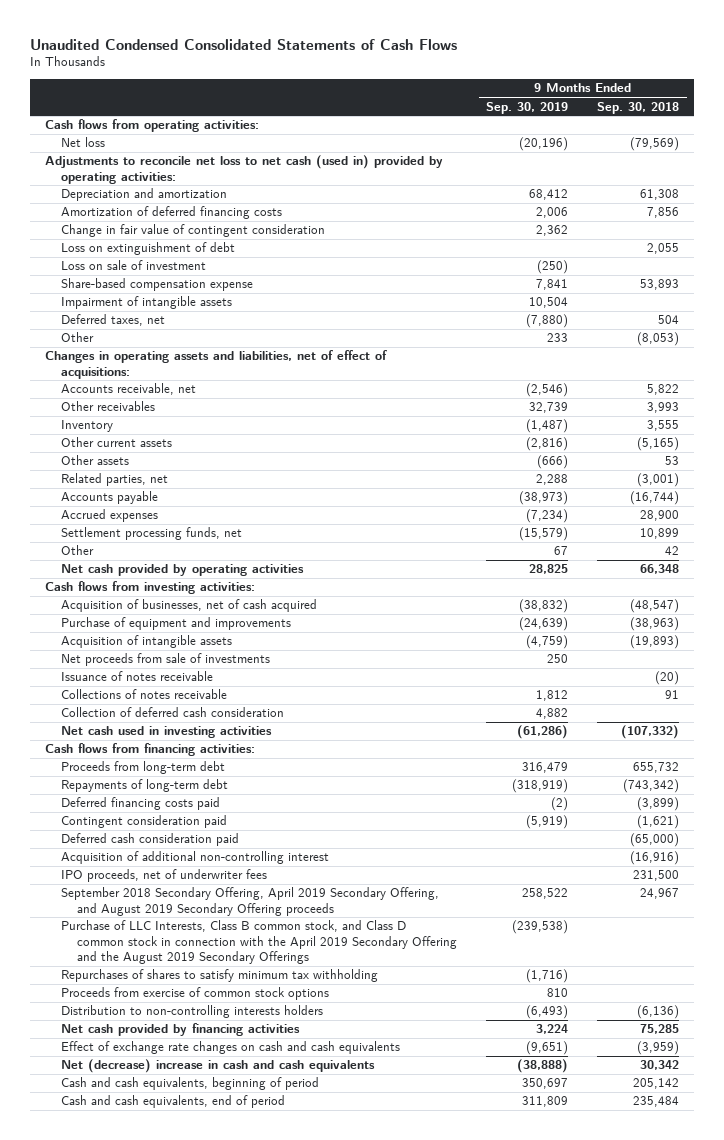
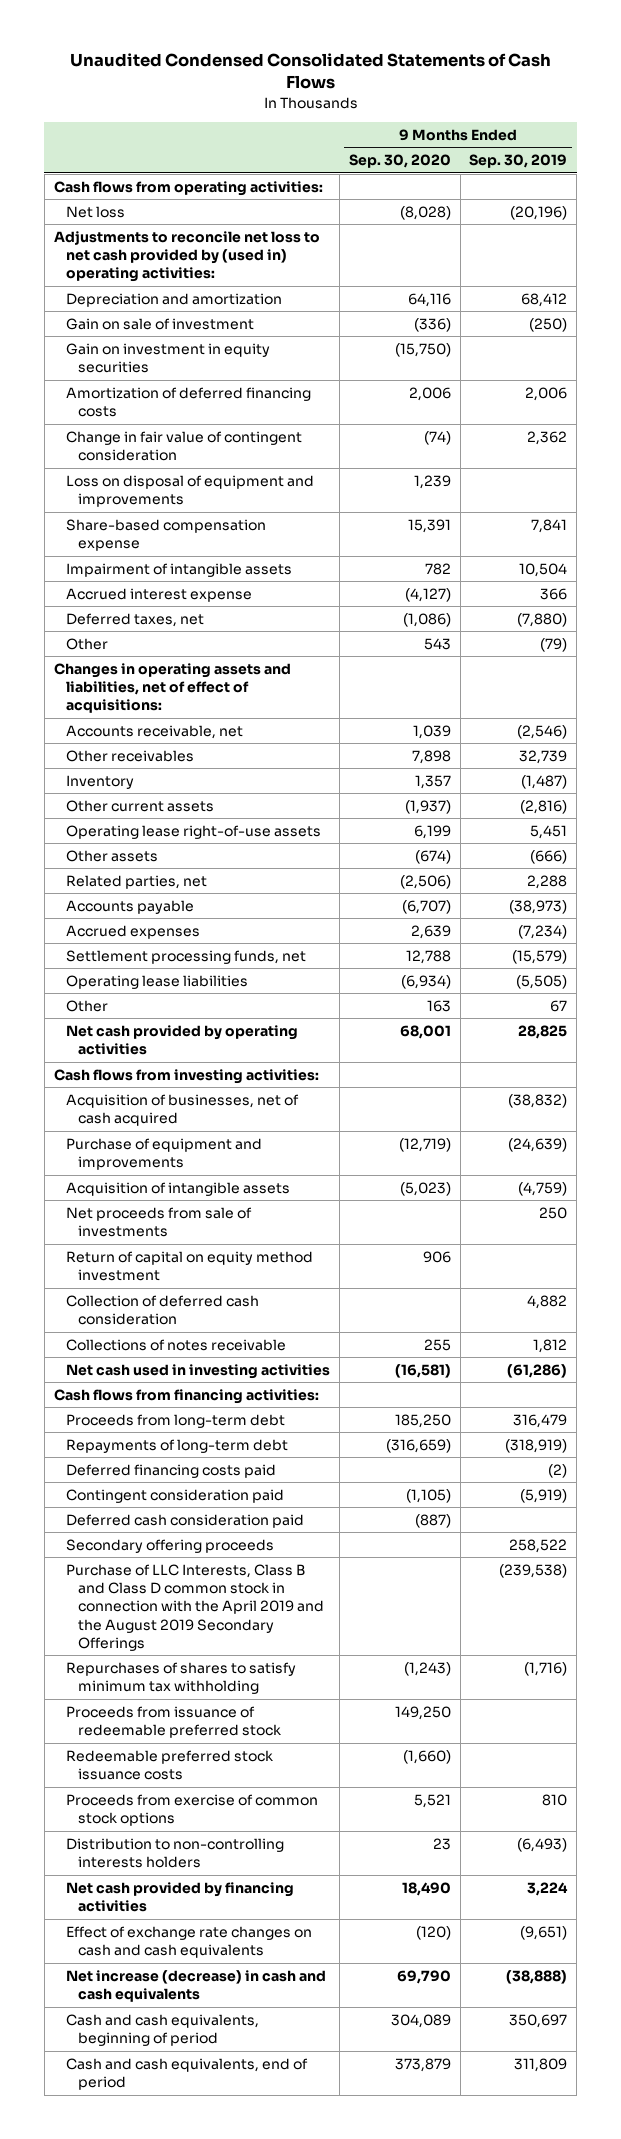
[597,101,680,114] Sep. 30, 2018 -> none
none -> [348,154,451,169] Sep. 30, 2020
[44,155,443,184] Adjustments to reconcile net loss to net cash (used in) provided by operating activities: -> [53,230,320,283] Adjustments to reconcile net loss to net cash provided by (used in) operating activities:
none -> [65,317,254,330] Gain on sale of investment
none -> [65,342,270,374] Gain on investment in equity securities
[61,242,236,256] Loss on extinguishment of debt -> none
[61,260,207,271] Loss on sale of investment -> none
none -> [65,474,314,508] Loss on disposal of equipment and improvements
none -> [65,587,252,602] Accrued interest expense
[547,333,569,343] 233 -> [540,637,568,652] (79)
none -> [65,824,321,839] Operating lease right-of-use assets
none -> [65,974,248,989] Operating lease liabilities
[61,671,214,682] Issuance of notes receivable -> none
none -> [65,1250,313,1282] Return of capital on equity method investment
[61,689,228,700] Collections of notes receivable -> [65,1338,286,1351] Collections of notes receivable
[61,851,330,865] Acquisition of additional non-controlling interest -> none
[61,869,268,883] IPO proceeds, net of underwriter fees -> none
[61,887,440,916] September 2018 Secondary Offering, April 2019 Secondary Offering, and August 2019 Secondary Offering proceeds -> [65,1538,274,1553] Secondary offering proceeds
[61,920,458,964] Purchase of LLC Interests, Class B common stock, and Class D common stock in connection with the April 2019 Secondary Offering and the August 2019 Secondary Offerings -> [65,1563,325,1651] Purchase of LLC Interests, Class B and Class D common stock in connection with the April 2019 and the August 2019 Secondary Offerings
none -> [65,1705,282,1739] Proceeds from issuance of redeemable preferred stock
none -> [65,1749,273,1781] Redeemable preferred stock issuance costs
[61,1059,376,1074] Net (decrease) increase in cash and cash equivalents -> [65,1969,326,2003] Net increase (decrease) in cash and cash equivalents

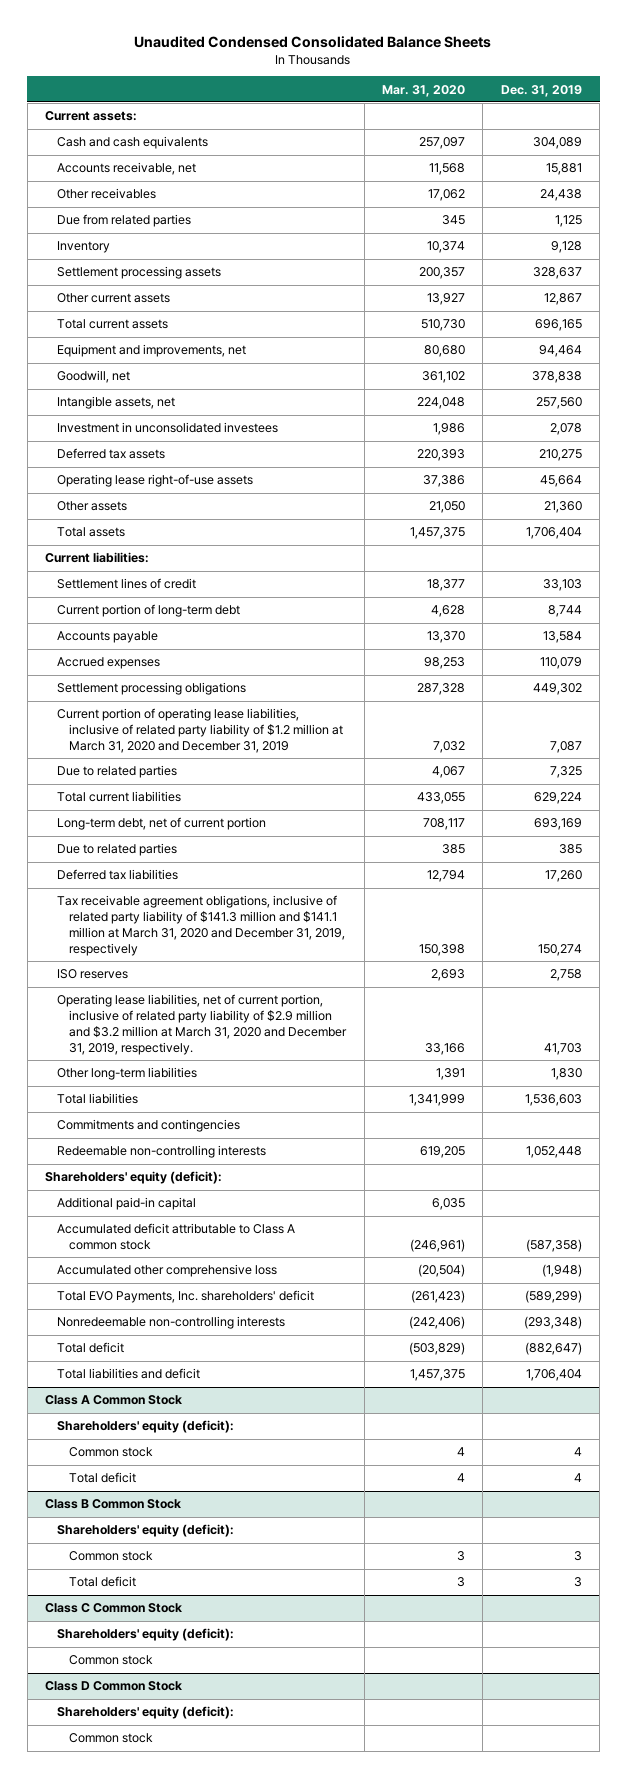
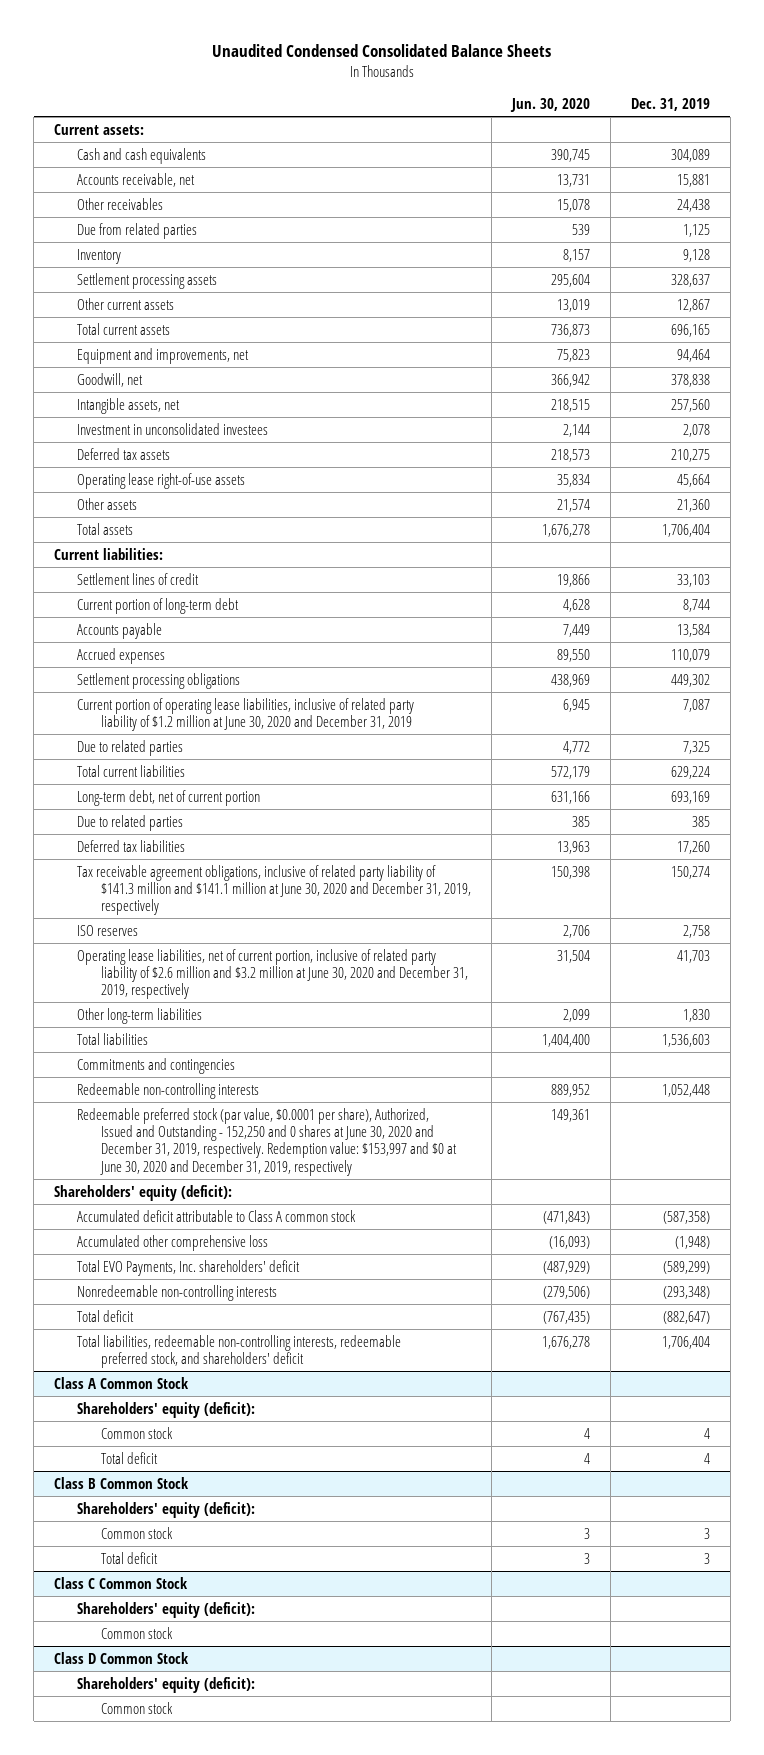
[381,84,465,97] Mar. 31, 2020 -> none
none -> [509,98,590,113] Jun. 30, 2020
[57,708,344,754] Current portion of operating lease liabilities, inclusive of related party liability of $1.2 million at March 31, 2020 and December 31, 2019 -> [77,697,415,731] Current portion of operating lease liabilities, inclusive of related party liability of $1.2 million at June 30, 2020 and December 31, 2019
[57,895,346,956] Tax receivable agreement obligations, inclusive of related party liability of $141.3 million and $141.1 million at March 31, 2020 and December 31, 2019, respectively -> [77,864,471,916] Tax receivable agreement obligations, inclusive of related party liability of $141.3 million and $141.1 million at June 30, 2020 and December 31, 2019, respectively
[57,994,348,1055] Operating lease liabilities, net of current portion, inclusive of related party liability of $2.9 million and $3.2 million at March 31, 2020 and December 31, 2019, respectively. -> [77,948,468,1000] Operating lease liabilities, net of current portion, inclusive of related party liability of $2.6 million and $3.2 million at June 30, 2020 and December 31, 2019, respectively
none -> [77,1107,457,1176] Redeemable preferred stock (par value, $0.0001 per share), Authorized, Issued and Outstanding - 152,250 and 0 shares at June 30, 2020 and December 31, 2019, respectively. Redemption value: $153,997 and $0 at June 30, 2020 and December 31, 2019, respectively
[57,1197,197,1211] Additional paid-in capital -> none
[57,1368,201,1380] Total liabilities and deficit -> [77,1334,402,1368] Total liabilities, redeemable non-controlling interests, redeemable preferred stock, and shareholders' deficit

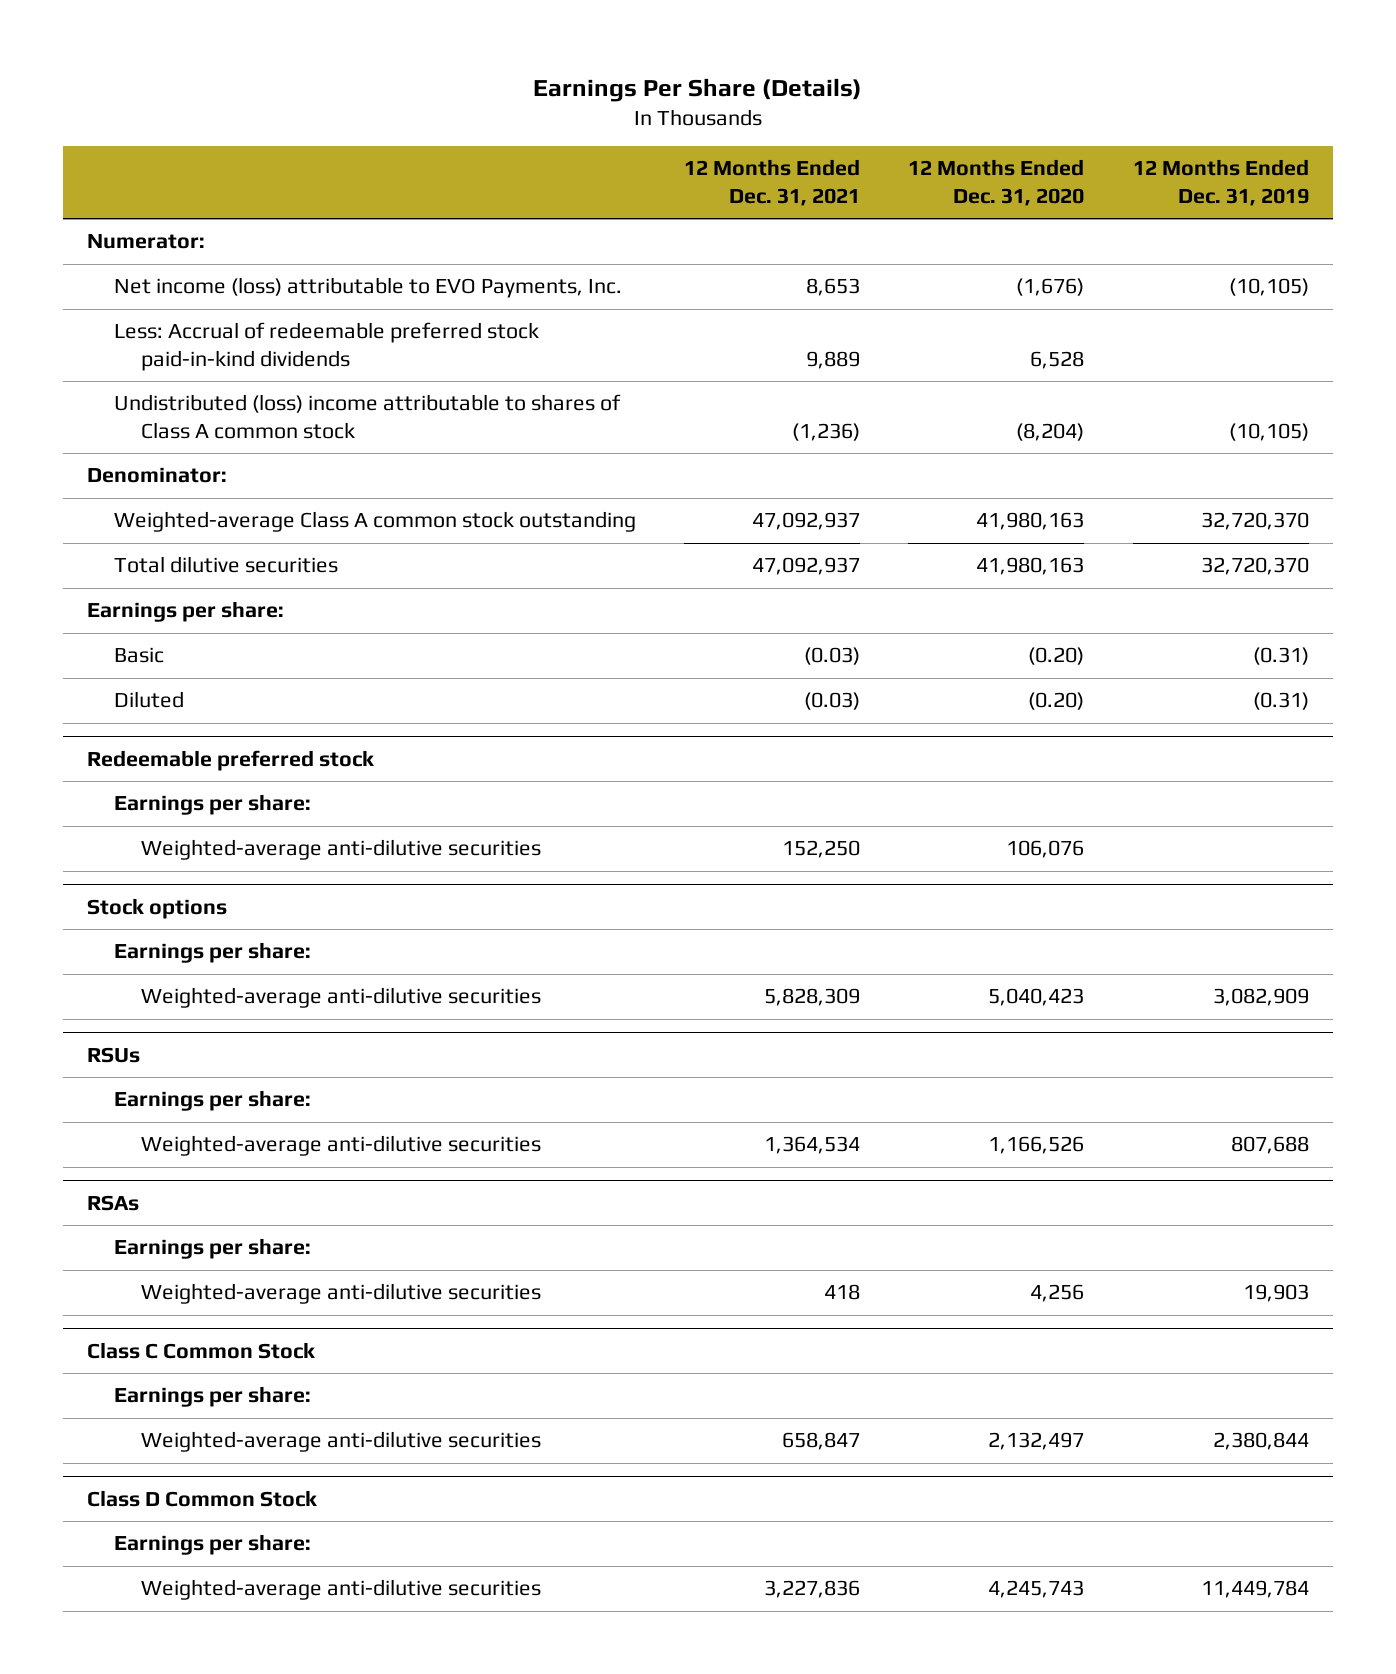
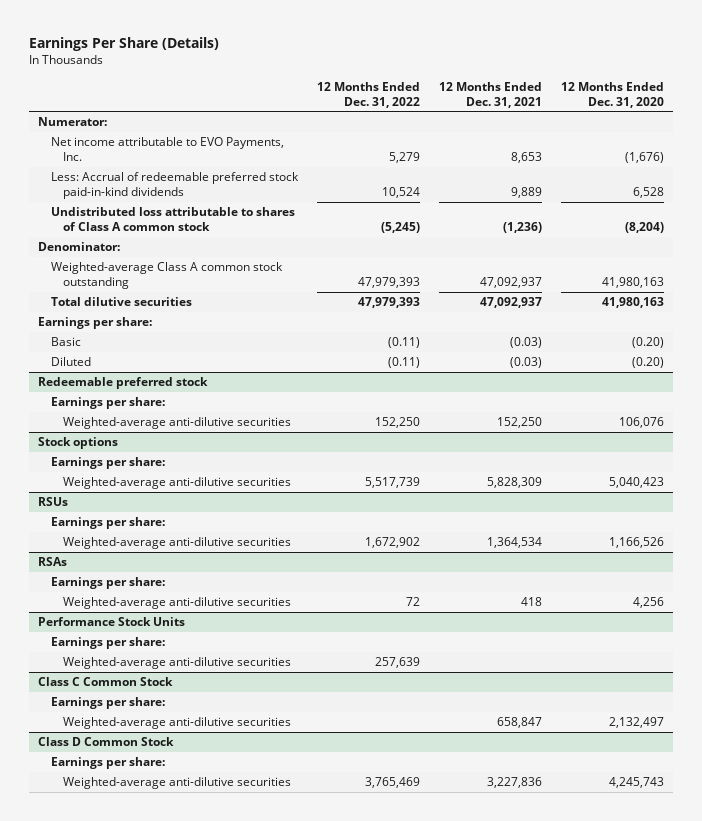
[1132,159,1309,207] 12 Months Ended Dec. 31, 2019 -> none
none -> [316,81,420,108] 12 Months Ended Dec. 31, 2022
[113,277,622,299] Net income (loss) attributable to EVO Payments, Inc. -> [50,137,284,162] Net income attributable to EVO Payments, Inc.
[113,394,621,440] Undistributed (loss) income attributable to shares of Class A common stock -> [50,207,295,232] Undistributed loss attributable to shares of Class A common stock
none -> [38,617,186,627] Performance Stock Units
none -> [50,637,165,650] Earnings per share:
none -> [63,657,292,670] Weighted-average anti-dilutive securities

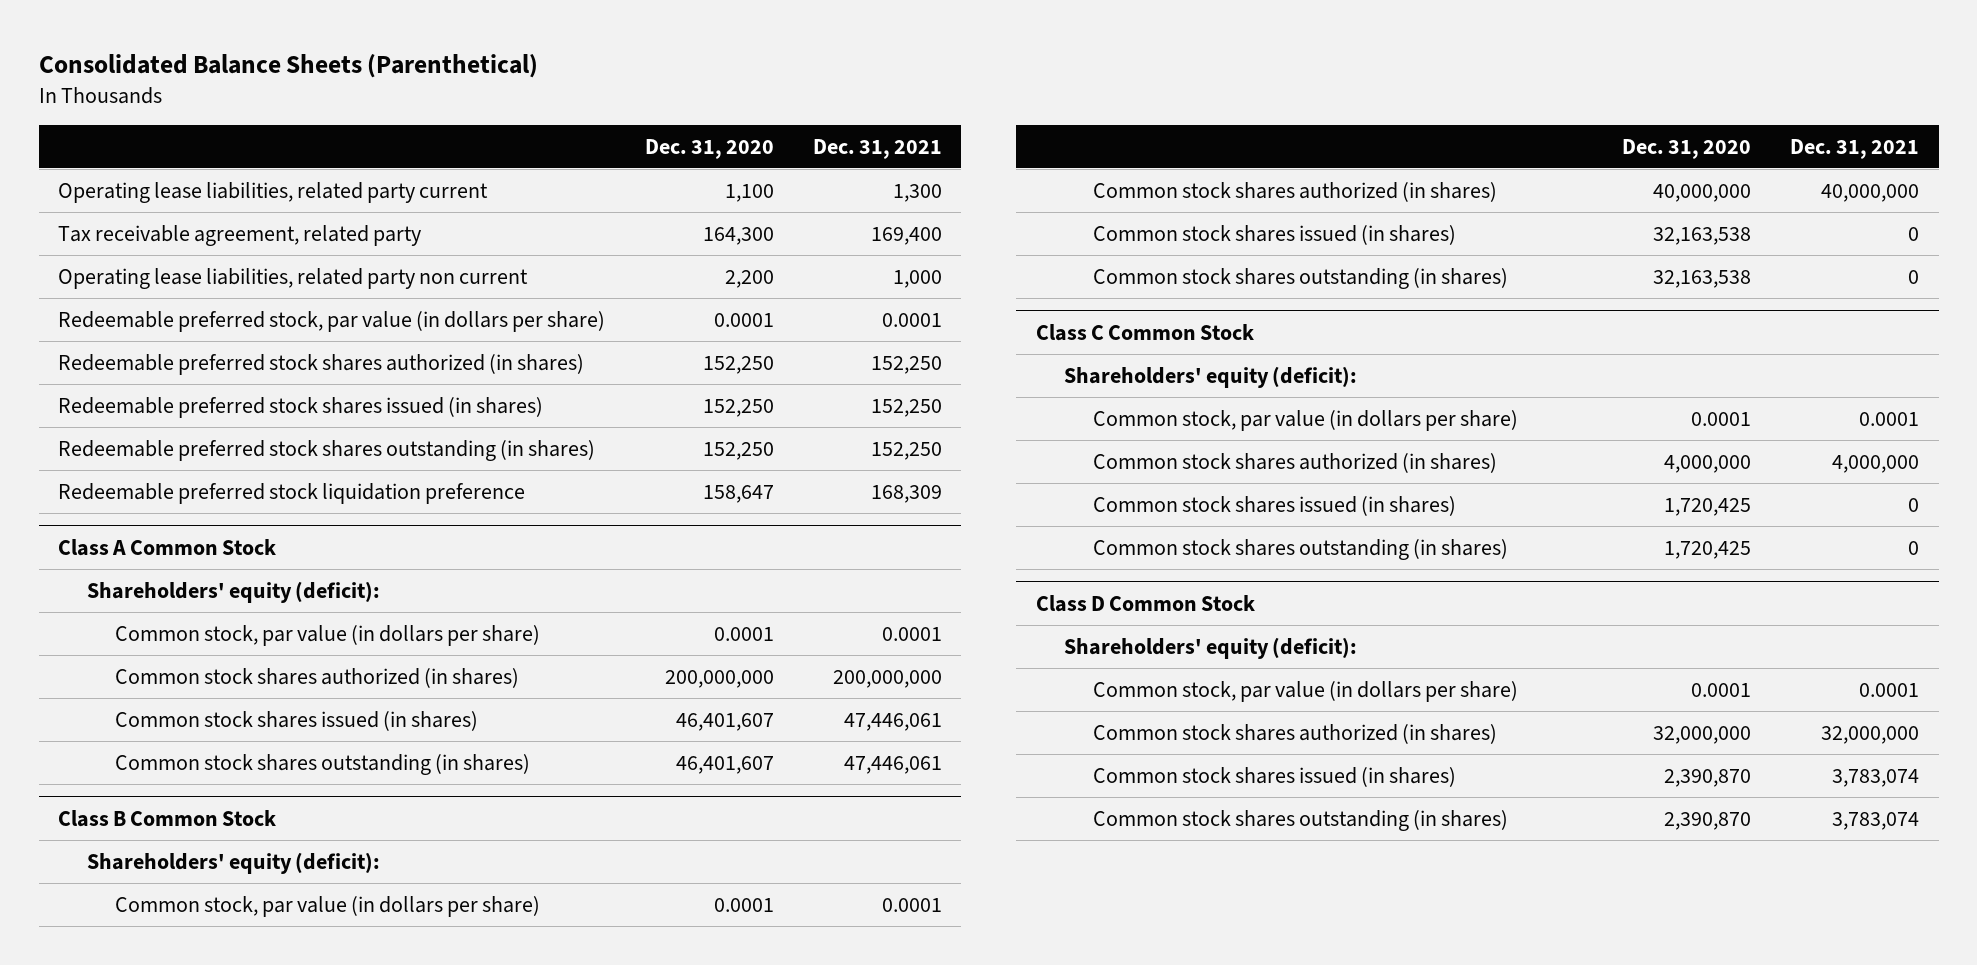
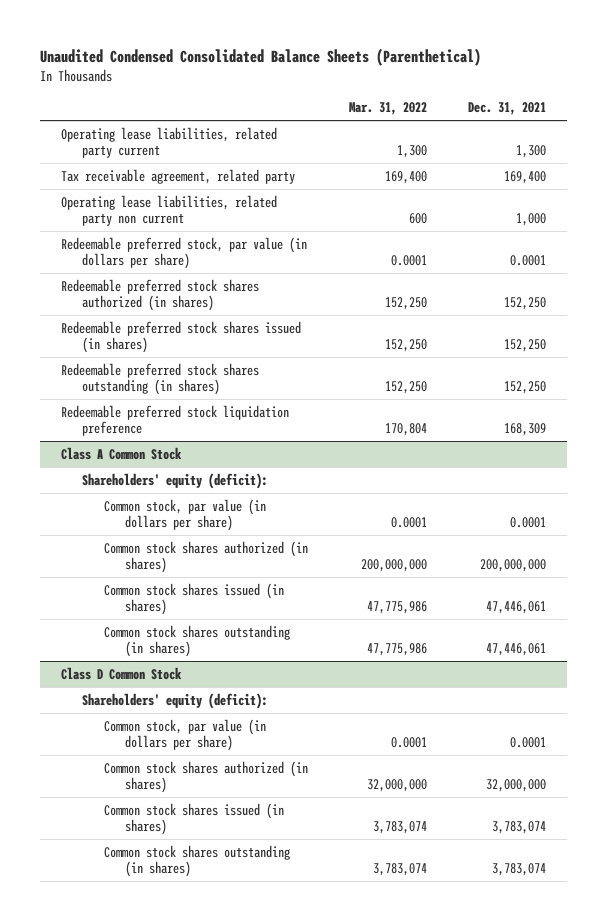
[38,54,538,79] Consolidated Balance Sheets (Parenthetical) -> [40,47,482,66] Unaudited Condensed Consolidated Balance Sheets (Parenthetical)
[644,138,774,159] Dec. 31, 2020 -> none
none -> [348,102,427,116] Mar. 31, 2022
[58,809,277,827] Class B Common Stock -> none
[86,851,380,874] Shareholders' equity (deficit): -> none
[115,895,541,917] Common stock, par value (in dollars per share) -> none
[1092,181,1497,202] Common stock shares authorized (in shares) -> none
[1092,224,1456,245] Common stock shares issued (in shares) -> none
[1092,267,1508,289] Common stock shares outstanding (in shares) -> none
[1035,323,1254,341] Class C Common Stock -> none
[1064,365,1358,388] Shareholders' equity (deficit): -> none
[1092,409,1518,431] Common stock, par value (in dollars per share) -> none
[1092,452,1497,473] Common stock shares authorized (in shares) -> none
[1092,495,1456,516] Common stock shares issued (in shares) -> none
[1092,538,1508,560] Common stock shares outstanding (in shares) -> none

